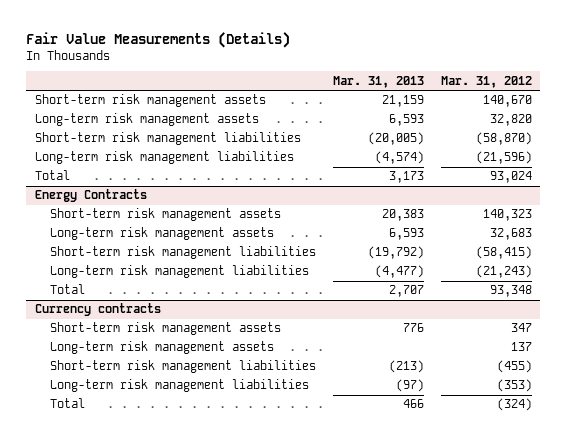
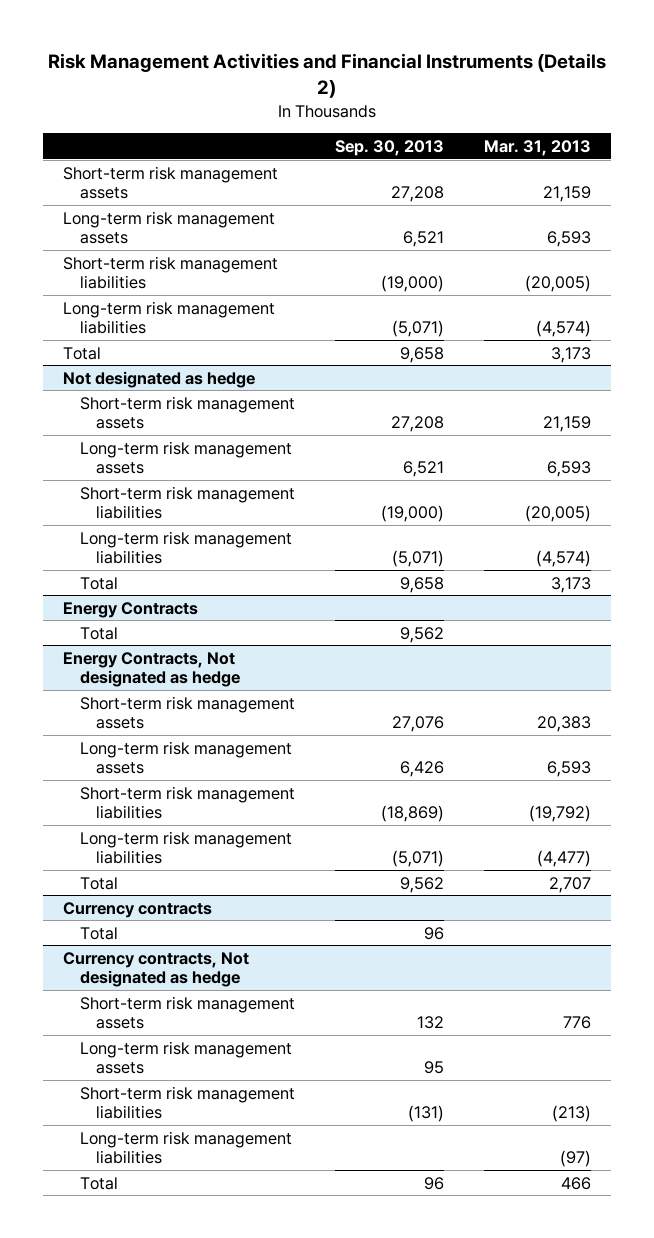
[26,32,291,49] Fair Value Measurements (Details) -> [48,53,607,99] Risk Management Activities and Financial Instruments (Details 2)
[440,75,532,88] Mar. 31, 2012 -> none
none -> [334,139,444,156] Sep. 30, 2013
none -> [62,370,255,388] Not designated as hedge
none -> [79,395,295,430] Short-term risk management assets
none -> [79,440,292,475] Long-term risk management assets
none -> [79,485,295,520] Short-term risk management liabilities
none -> [79,530,292,565] Long-term risk management liabilities
none -> [79,576,118,590] Total
none -> [79,626,118,640] Total
none -> [62,651,240,688] Energy Contracts, Not designated as hedge
none -> [79,926,118,940] Total
none -> [62,951,249,988] Currency contracts, Not designated as hedge

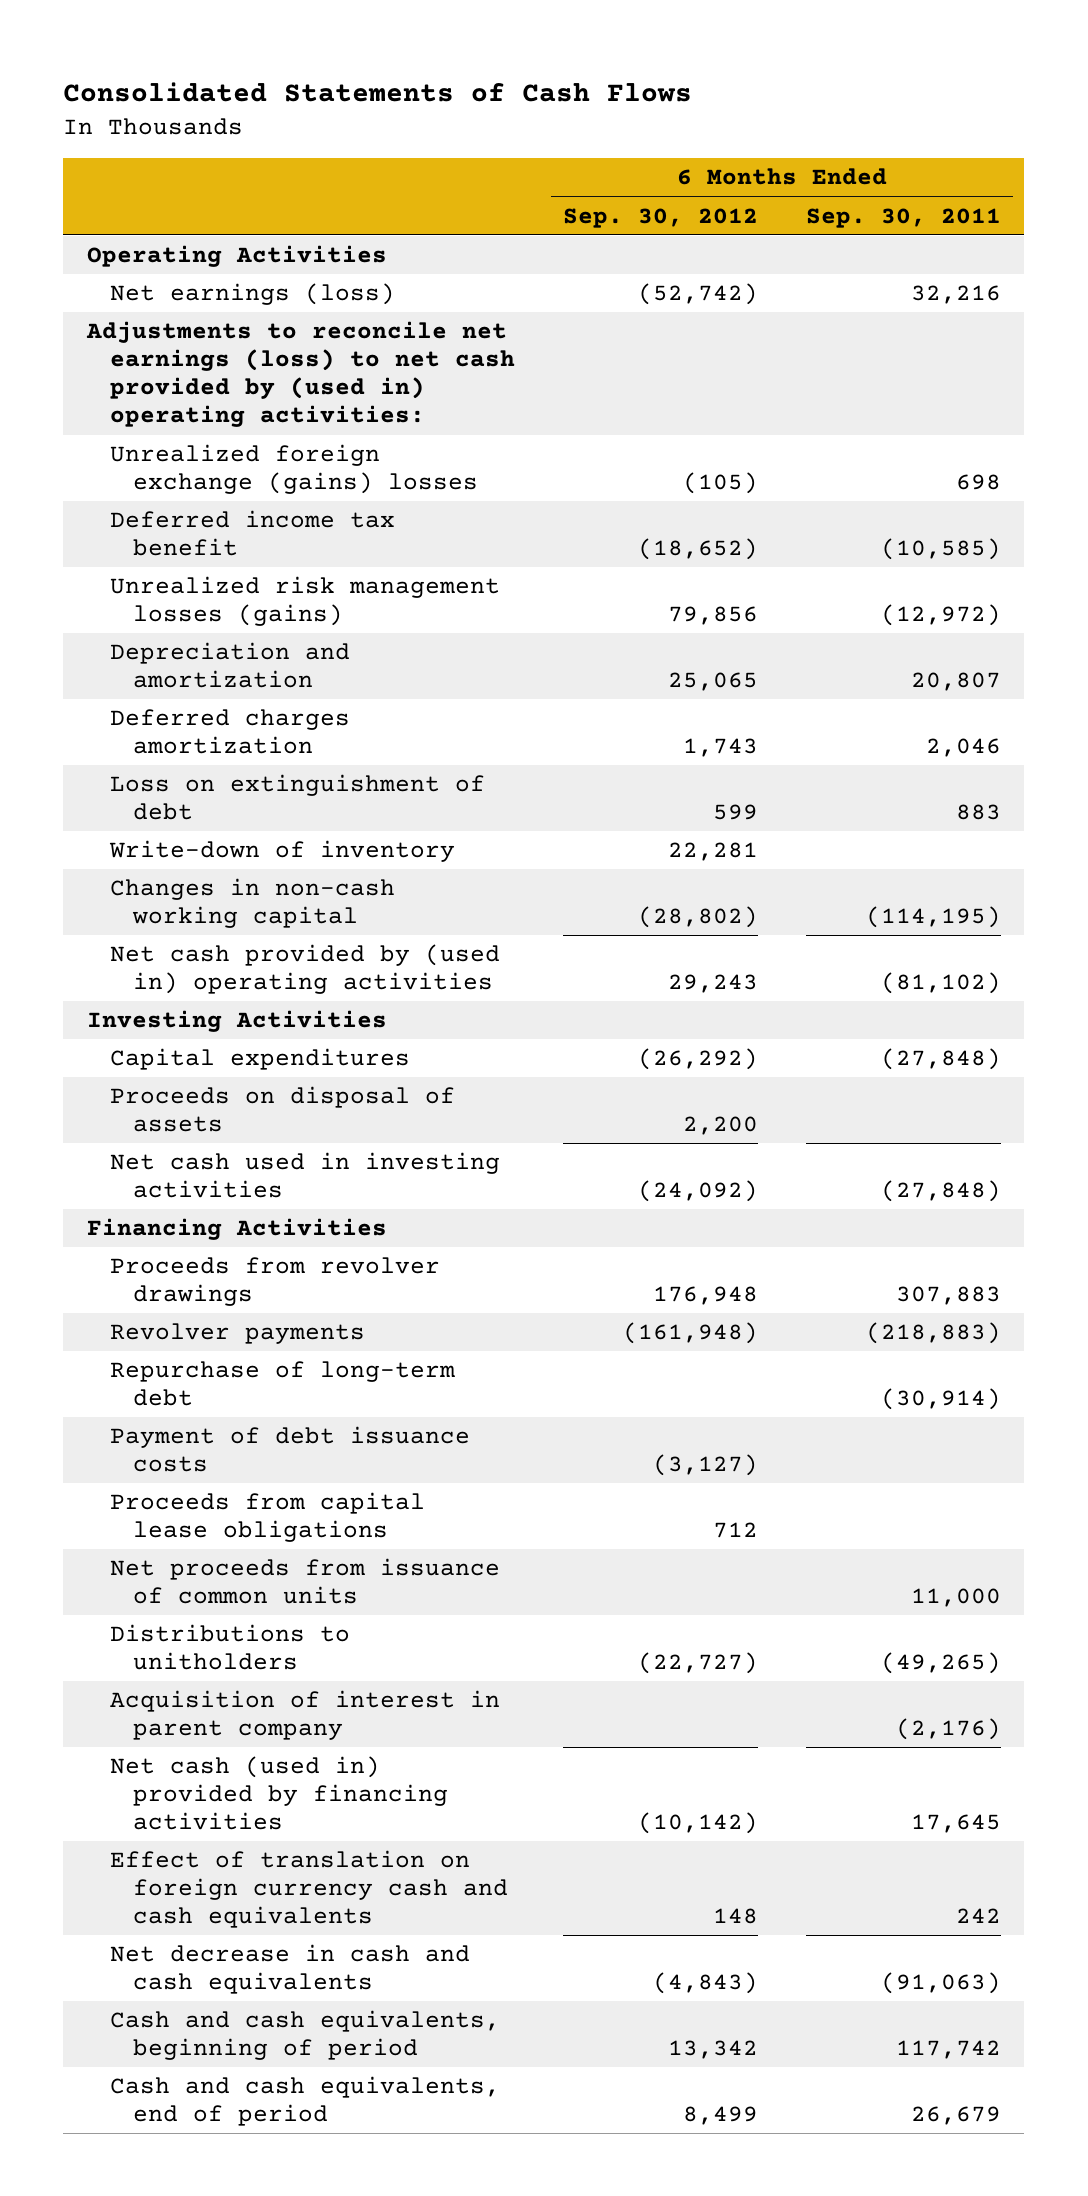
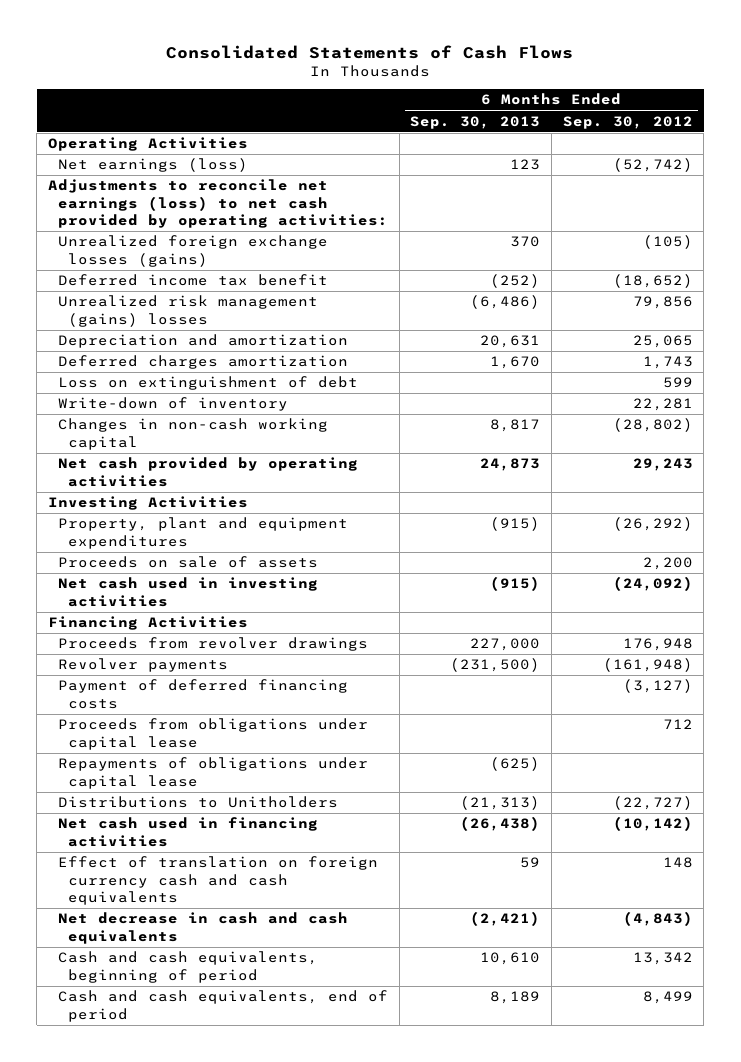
[805,207,1001,228] Sep. 30, 2011 -> none
none -> [410,115,541,129] Sep. 30, 2013
[86,321,515,428] Adjustments to reconcile net earnings (loss) to net cash provided by (used in) operating activities: -> [48,179,388,228] Adjustments to reconcile net earnings (loss) to net cash provided by operating activities:
[109,444,478,495] Unrealized foreign exchange (gains) losses -> [57,235,328,267] Unrealized foreign exchange losses (gains)
[109,576,500,627] Unrealized risk management losses (gains) -> [57,295,318,327] Unrealized risk management (gains) losses
[109,944,500,995] Net cash provided by (used in) operating activities -> [57,457,358,487] Net cash provided by operating activities
[109,1048,410,1071] Capital expenditures -> [57,517,348,549] Property, plant and equipment expenditures
[109,1086,455,1133] Proceeds on disposal of assets -> [57,556,318,569] Proceeds on sale of assets
[109,1361,455,1407] Repurchase of long-term debt -> none
[109,1558,500,1605] Net proceeds from issuance of common units -> none
[109,1690,500,1741] Acquisition of interest in parent company -> none
[109,1426,470,1473] Payment of debt issuance costs -> [57,679,348,709] Payment of deferred financing costs
[109,1492,425,1543] Proceeds from capital lease obligations -> [57,718,368,750] Proceeds from obligations under capital lease
none -> [57,757,368,789] Repayments of obligations under capital lease
[109,1624,350,1671] Distributions to unitholders -> [57,796,338,809] Distributions to Unitholders
[109,1756,448,1831] Net cash (used in) provided by financing activities -> [57,817,318,847] Net cash used in financing activities

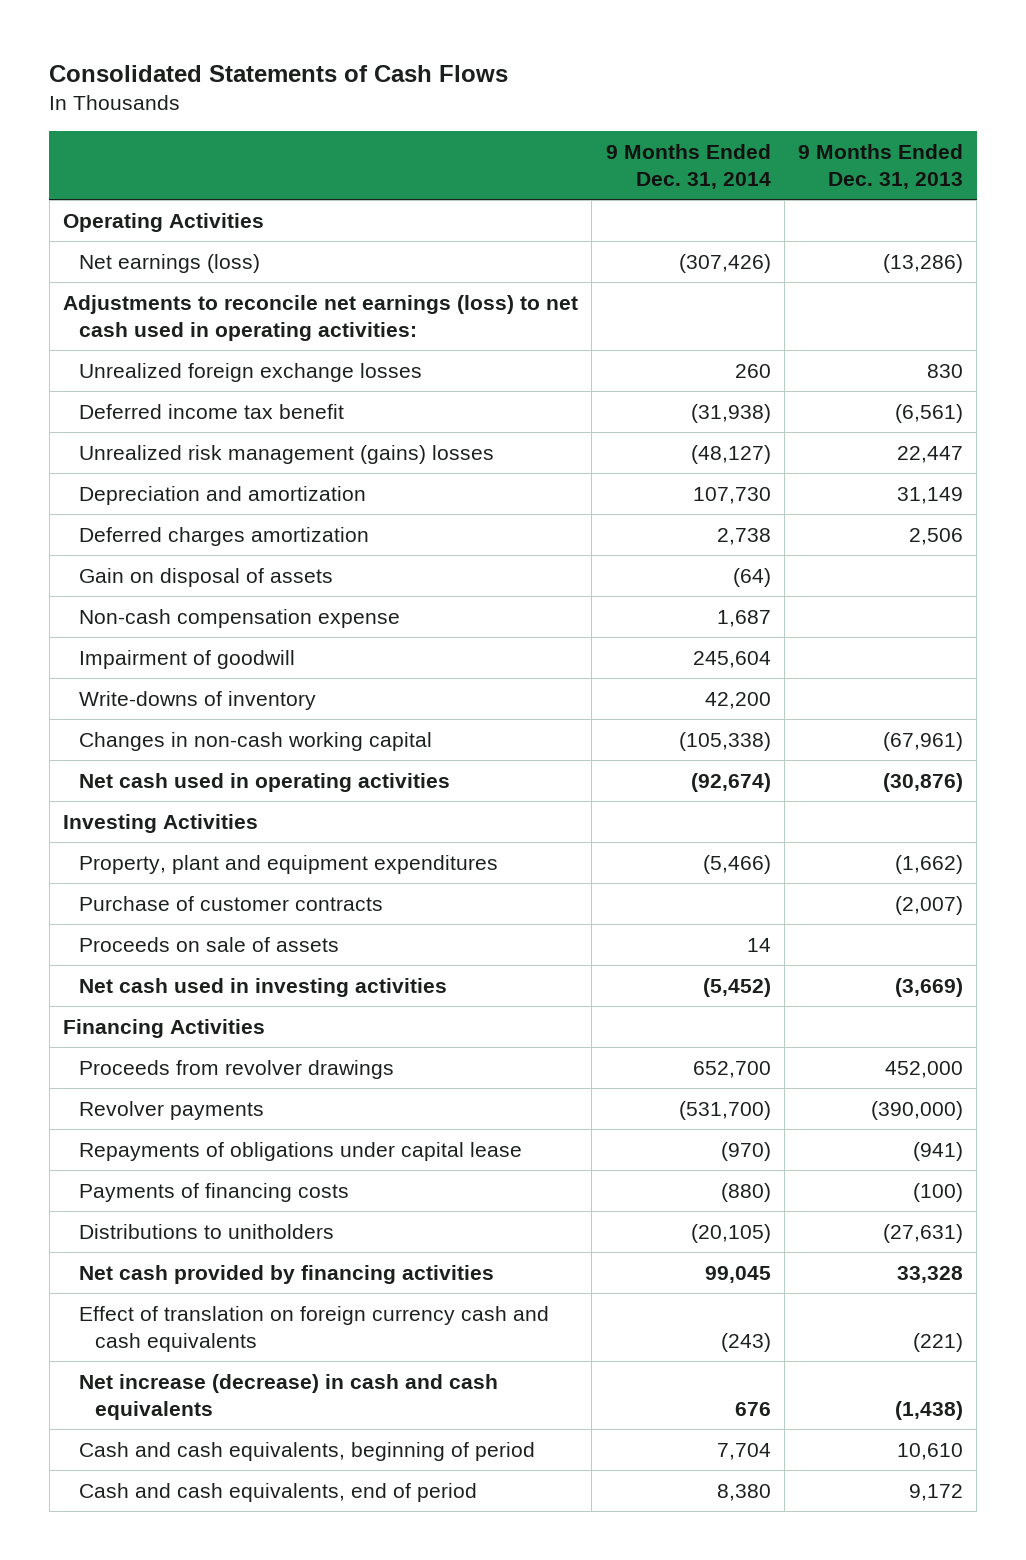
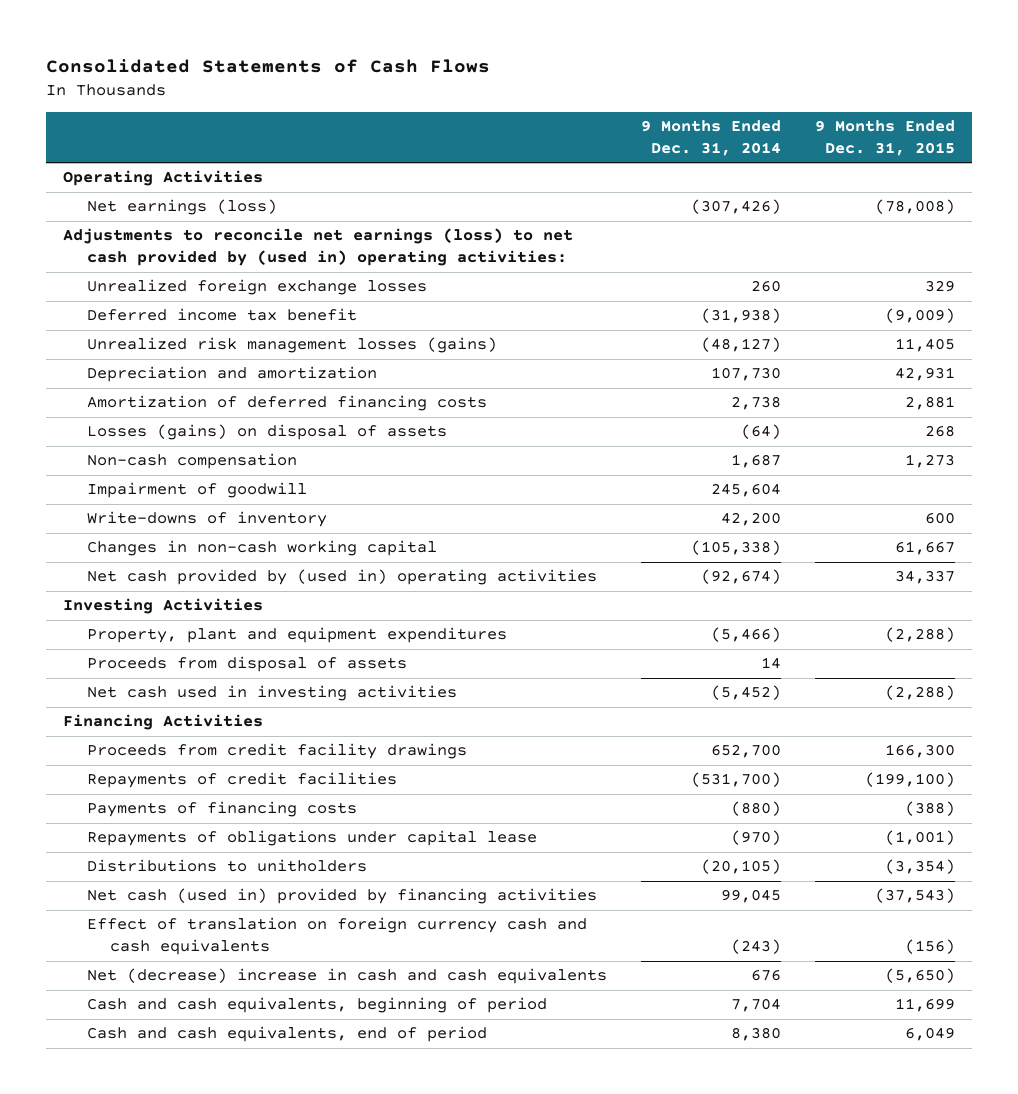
[798,143,964,190] 9 Months Ended Dec. 31, 2013 -> none
none -> [815,120,956,156] 9 Months Ended Dec. 31, 2015
[63,294,579,341] Adjustments to reconcile net earnings (loss) to net cash used in operating activities: -> [63,228,574,267] Adjustments to reconcile net earnings (loss) to net cash provided by (used in) operating activities:
[79,444,495,464] Unrealized risk management (gains) losses -> [86,337,497,354] Unrealized risk management losses (gains)
[79,526,370,546] Deferred charges amortization -> [86,395,487,412] Amortization of deferred financing costs
[79,567,334,587] Gain on disposal of assets -> [86,424,447,441] Losses (gains) on disposal of assets
[79,608,401,628] Non-cash compensation expense -> [86,453,297,470] Non-cash compensation
[79,772,451,792] Net cash used in operating activities -> [86,569,597,586] Net cash provided by (used in) operating activities
[79,895,384,911] Purchase of customer contracts -> none
[79,936,340,952] Proceeds on sale of assets -> [86,656,407,673] Proceeds from disposal of assets
[79,1059,395,1079] Proceeds from revolver drawings -> [86,743,467,760] Proceeds from credit facility drawings
[79,1100,265,1120] Revolver payments -> [86,772,397,789] Repayments of credit facilities
[79,1141,523,1161] Repayments of obligations under capital lease -> [86,830,537,847] Repayments of obligations under capital lease
[79,1264,495,1284] Net cash provided by financing activities -> [86,888,597,905] Net cash (used in) provided by financing activities
[79,1373,499,1420] Net increase (decrease) in cash and cash equivalents -> [86,968,607,985] Net (decrease) increase in cash and cash equivalents

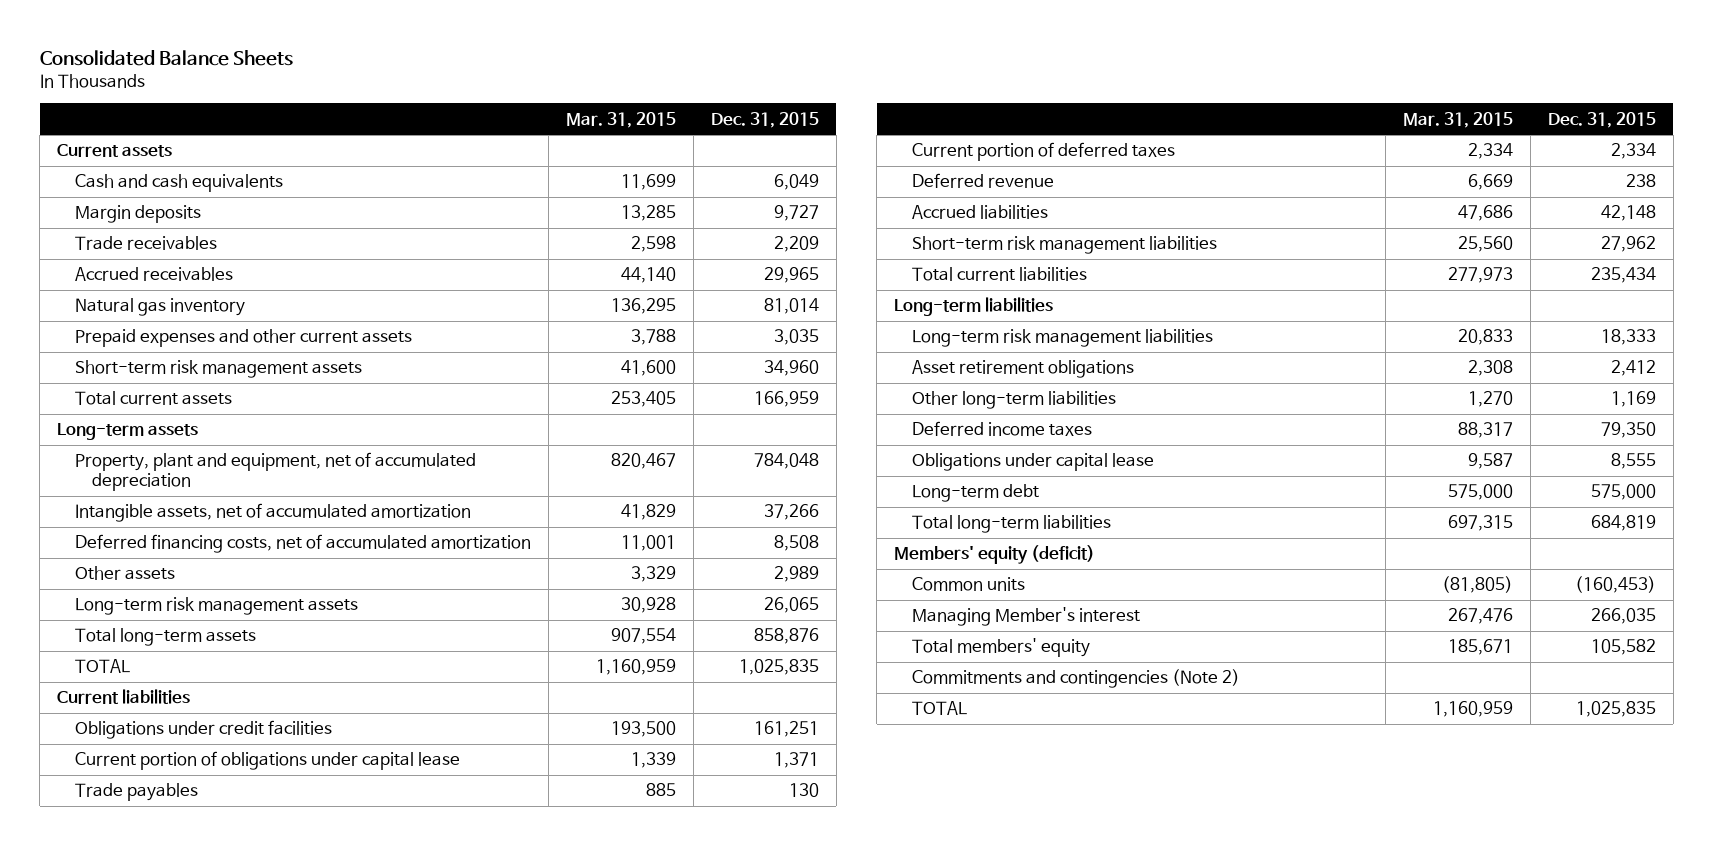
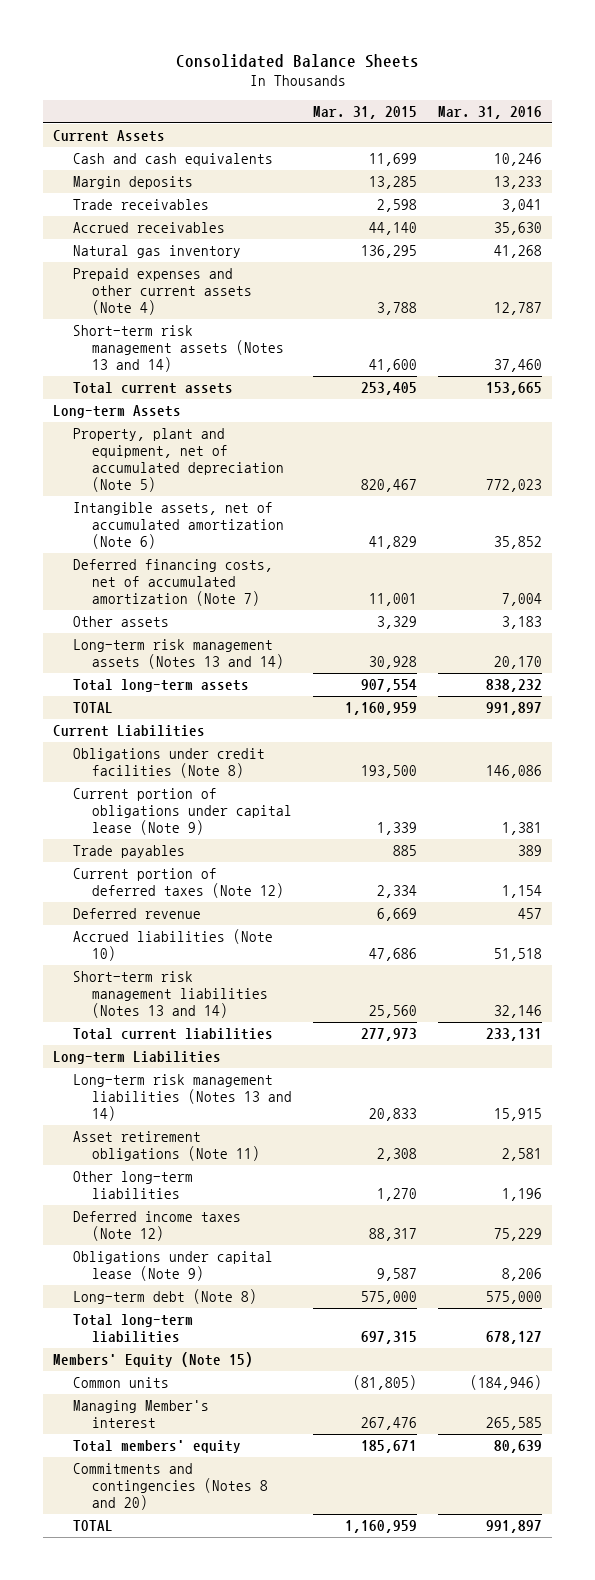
[710,111,819,128] Dec. 31, 2015 -> none
none -> [437,106,542,120] Mar. 31, 2016
[57,144,173,158] Current assets -> [53,129,166,142] Current Assets
[74,329,412,348] Prepaid expenses and other current assets -> [72,267,253,316] Prepaid expenses and other current assets (Note 4)
[74,360,362,379] Short-term risk management assets -> [72,324,285,373] Short-term risk management assets (Notes 13 and 14)
[57,423,199,441] Long-term assets -> [53,404,182,418] Long-term Assets
[74,452,476,492] Property, plant and equipment, net of accumulated depreciation -> [72,427,285,493] Property, plant and equipment, net of accumulated depreciation (Note 5)
[74,503,471,523] Intangible assets, net of accumulated amortization -> [72,501,285,550] Intangible assets, net of accumulated amortization (Note 6)
[74,534,531,554] Deferred financing costs, net of accumulated amortization -> [72,558,273,607] Deferred financing costs, net of accumulated amortization (Note 7)
[74,597,358,616] Long-term risk management assets -> [72,638,285,669] Long-term risk management assets (Notes 13 and 14)
[57,689,191,705] Current liabilities -> [53,724,206,737] Current Liabilities
[74,720,332,740] Obligations under credit facilities -> [72,747,265,778] Obligations under credit facilities (Note 8)
[74,751,460,771] Current portion of obligations under capital lease -> [72,787,293,836] Current portion of obligations under capital lease (Note 9)
[911,142,1175,162] Current portion of deferred taxes -> [72,867,285,898] Current portion of deferred taxes (Note 12)
[911,205,1048,220] Accrued liabilities -> [72,928,273,961] Accrued liabilities (Note 10)
[911,236,1217,255] Short-term risk management liabilities -> [72,970,269,1019] Short-term risk management liabilities (Notes 13 and 14)
[894,297,1054,317] Long-term liabilities -> [53,1050,222,1064] Long-term Liabilities
[911,329,1213,348] Long-term risk management liabilities -> [72,1073,293,1122] Long-term risk management liabilities (Notes 13 and 14)
[911,360,1134,379] Asset retirement obligations -> [72,1130,261,1161] Asset retirement obligations (Note 11)
[911,421,1092,437] Deferred income taxes -> [72,1210,241,1241] Deferred income taxes (Note 12)
[911,453,1154,472] Obligations under capital lease -> [72,1250,273,1281] Obligations under capital lease (Note 9)
[911,484,1039,503] Long-term debt -> [72,1288,257,1304] Long-term debt (Note 8)
[894,545,1096,565] Members' equity (deficit) -> [53,1351,254,1367] Members' Equity (Note 15)
[911,669,1240,689] Commitments and contingencies (Note 2) -> [72,1462,269,1511] Commitments and contingencies (Notes 8 and 20)

